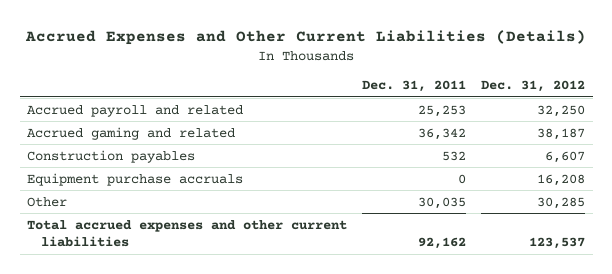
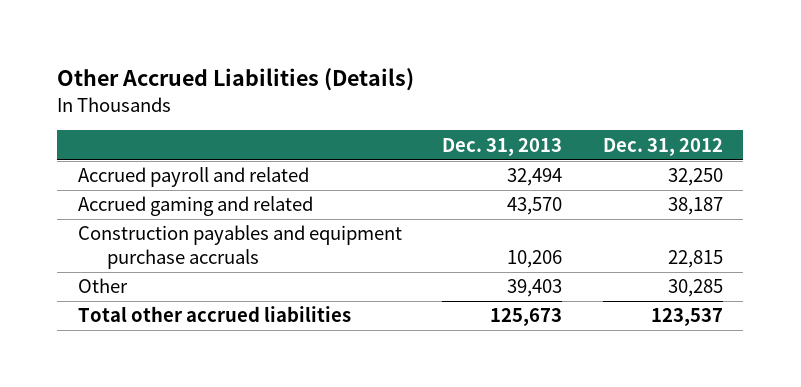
[25,30,587,46] Accrued Expenses and Other Current Liabilities (Details) -> [57,68,415,92] Other Accrued Liabilities (Details)
[362,80,467,93] Dec. 31, 2011 -> none
none -> [442,137,563,156] Dec. 31, 2013
[27,172,244,186] Equipment purchase accruals -> none
[27,149,196,163] Construction payables -> [77,225,402,270] Construction payables and equipment purchase accruals
[545,150,586,163] 6,607 -> [668,250,724,269] 22,815
[27,219,348,248] Total accrued expenses and other current liabilities -> [77,306,351,323] Total other accrued liabilities

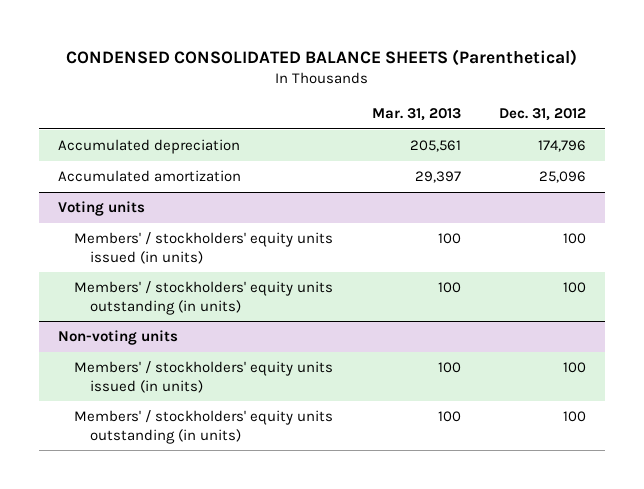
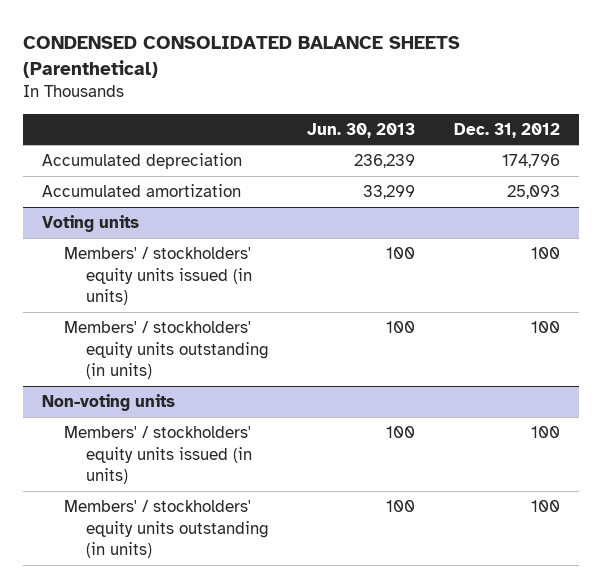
[371,108,461,122] Mar. 31, 2013 -> none
none -> [307,122,416,138] Jun. 30, 2013
[538,171,586,184] 25,096 -> [506,184,560,199] 25,093

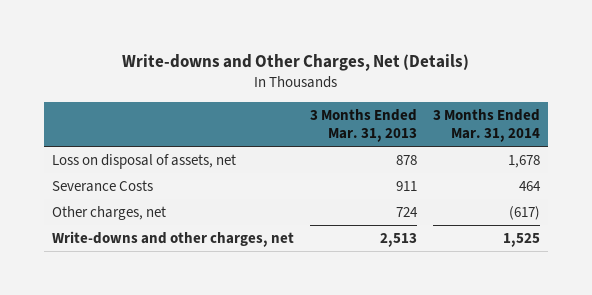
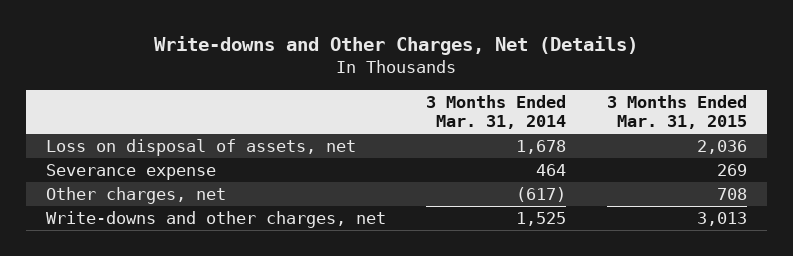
[310,108,418,143] 3 Months Ended Mar. 31, 2013 -> none
none -> [606,94,747,130] 3 Months Ended Mar. 31, 2015
[52,179,154,192] Severance Costs -> [45,164,216,181] Severance expense

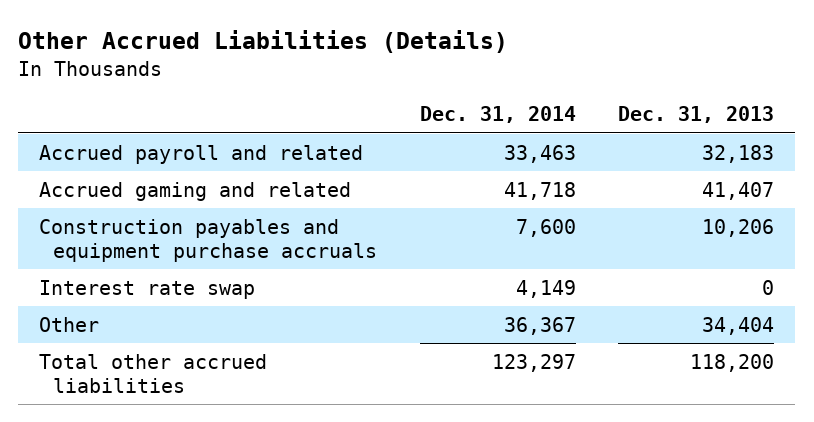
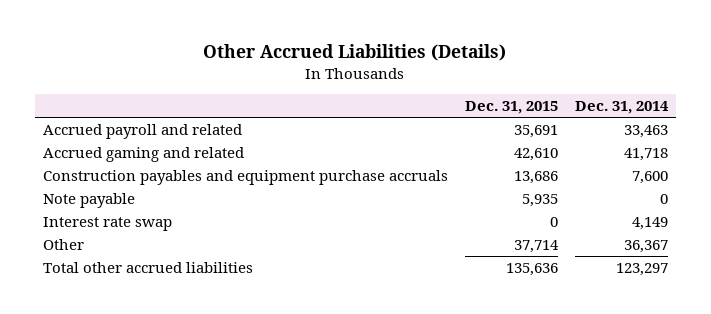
[618,106,775,124] Dec. 31, 2013 -> none
none -> [464,100,558,114] Dec. 31, 2015
none -> [42,193,135,209] Note payable

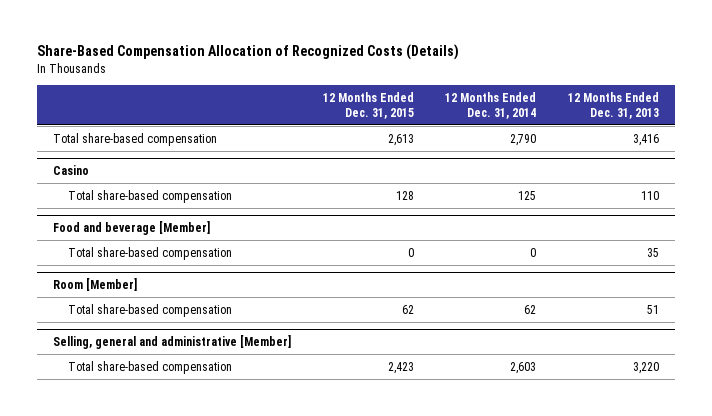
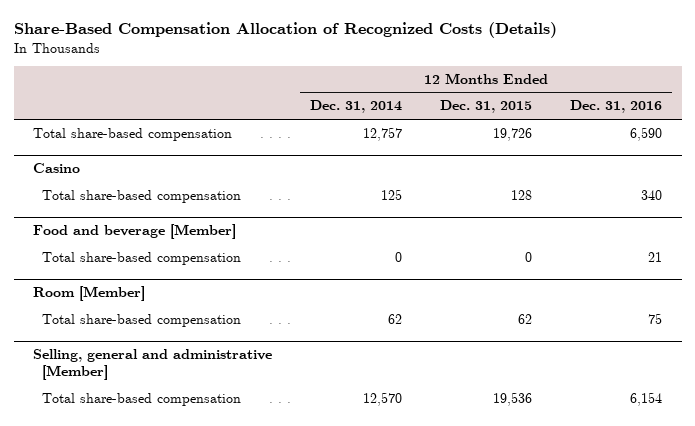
[567,91,659,119] 12 Months Ended Dec. 31, 2013 -> none
none -> [570,100,663,114] Dec. 31, 2016
[387,133,414,146] 2,613 -> [493,127,533,141] 19,726
[510,133,537,146] 2,790 -> [362,126,402,141] 12,757
[387,361,414,374] 2,423 -> [493,391,533,406] 19,536
[510,361,537,374] 2,603 -> [362,391,402,406] 12,570

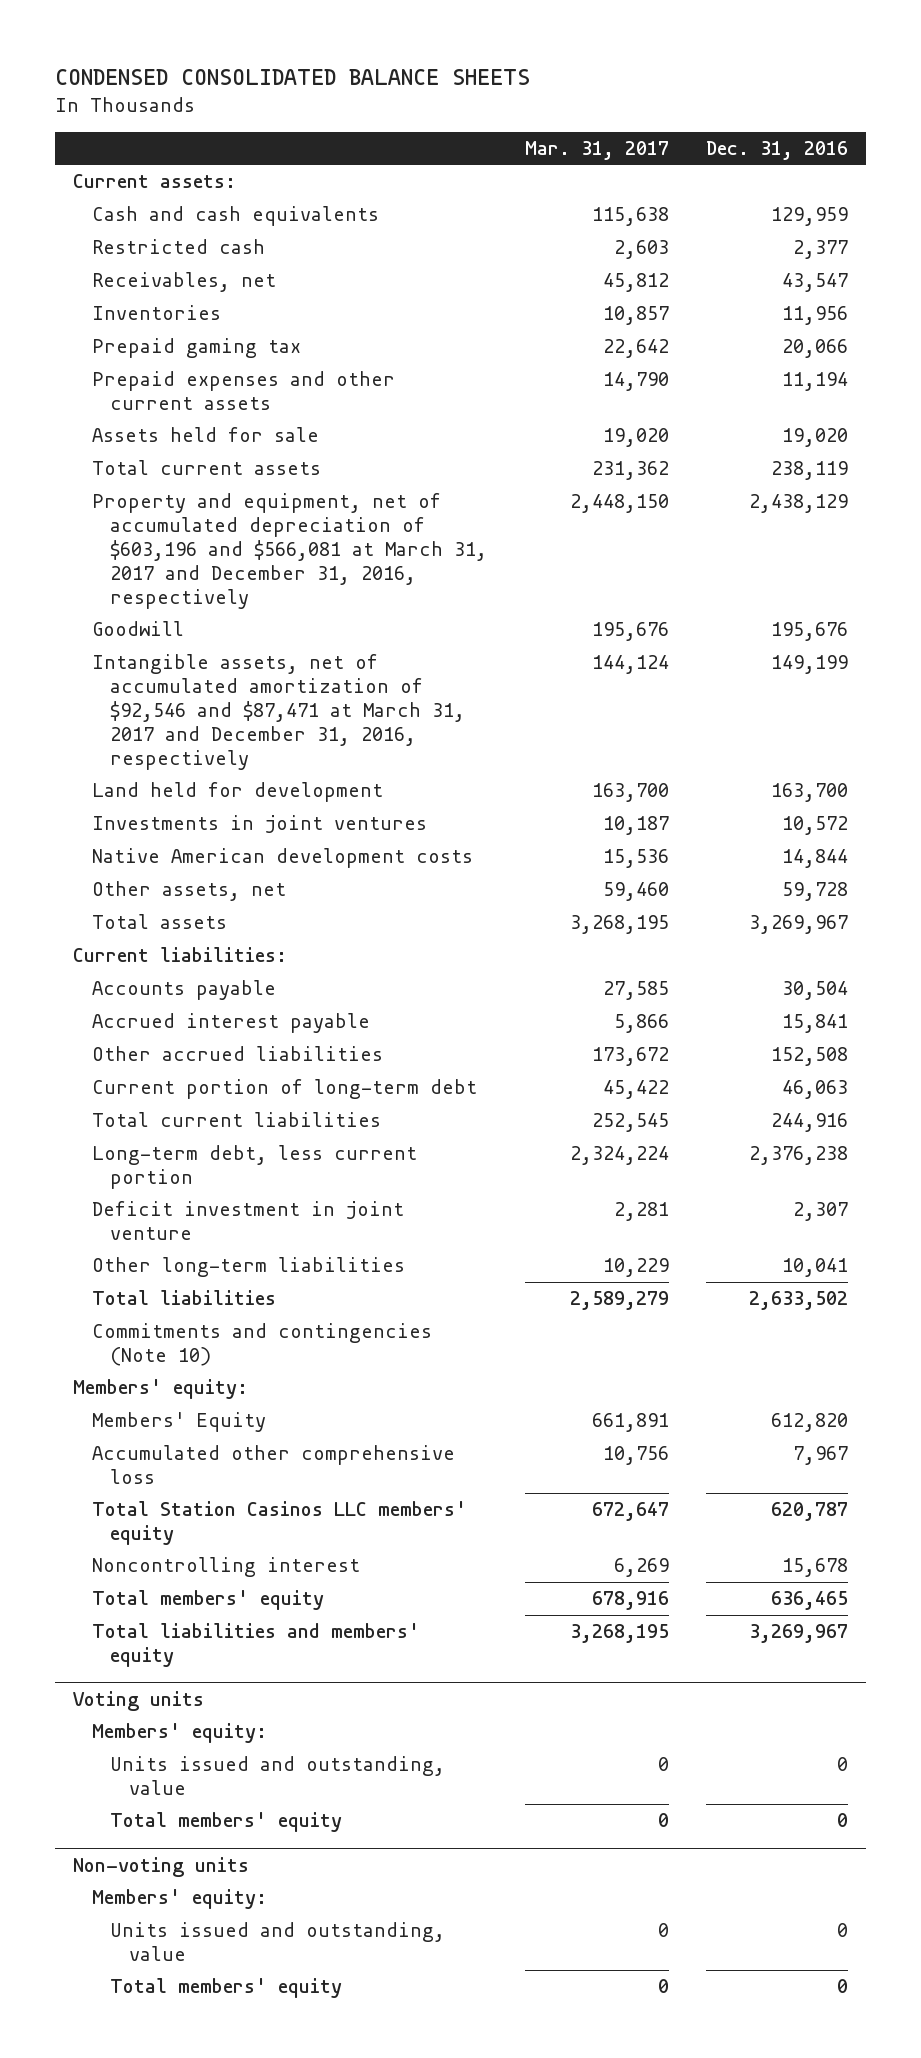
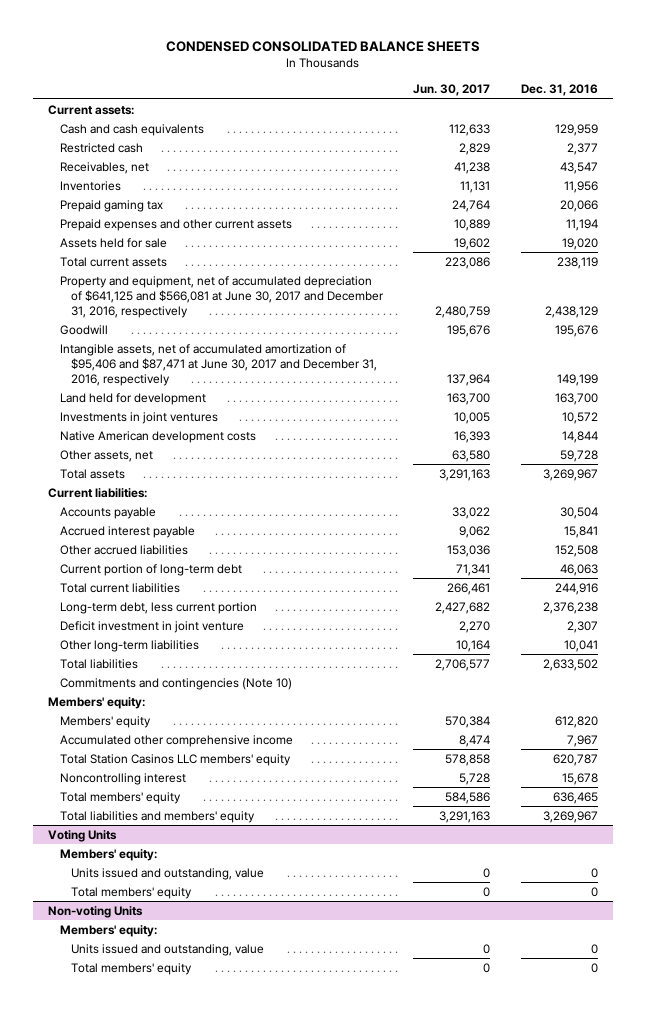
[524,140,669,160] Mar. 31, 2017 -> none
none -> [413,84,491,97] Jun. 30, 2017
[91,493,488,609] Property and equipment, net of accumulated depreciation of $603,196 and $566,081 at March 31, 2017 and December 31, 2016, respectively -> [59,275,384,318] Property and equipment, net of accumulated depreciation of $641,125 and $566,081 at June 30, 2017 and December 31, 2016, respectively
[91,654,466,770] Intangible assets, net of accumulated amortization of $92,546 and $87,471 at March 31, 2017 and December 31, 2016, respectively -> [59,343,377,386] Intangible assets, net of accumulated amortization of $95,406 and $87,471 at June 30, 2017 and December 31, 2016, respectively
[91,1412,266,1433] Members' Equity -> [59,715,151,728] Members' equity
[91,1445,455,1485] Accumulated other comprehensive loss -> [59,734,293,747] Accumulated other comprehensive income
[73,1691,205,1712] Voting units -> [48,829,118,842] Voting Units
[73,1857,250,1878] Non-voting units -> [48,905,144,918] Non-voting Units

